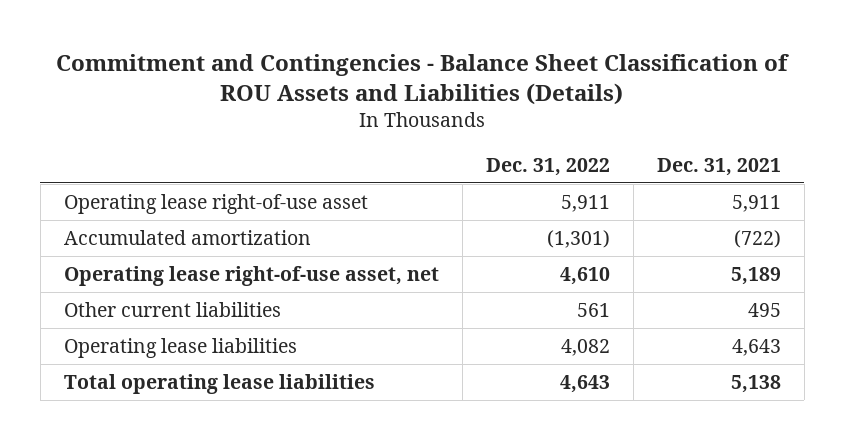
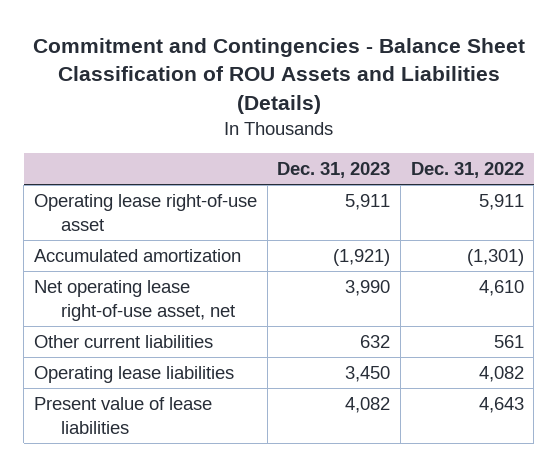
[656,157,781,176] Dec. 31, 2021 -> none
none -> [277,162,391,179] Dec. 31, 2023
[63,266,439,287] Operating lease right-of-use asset, net -> [34,279,235,321] Net operating lease right-of-use asset, net
[63,374,375,395] Total operating lease liabilities -> [34,396,213,434] Present value of lease liabilities

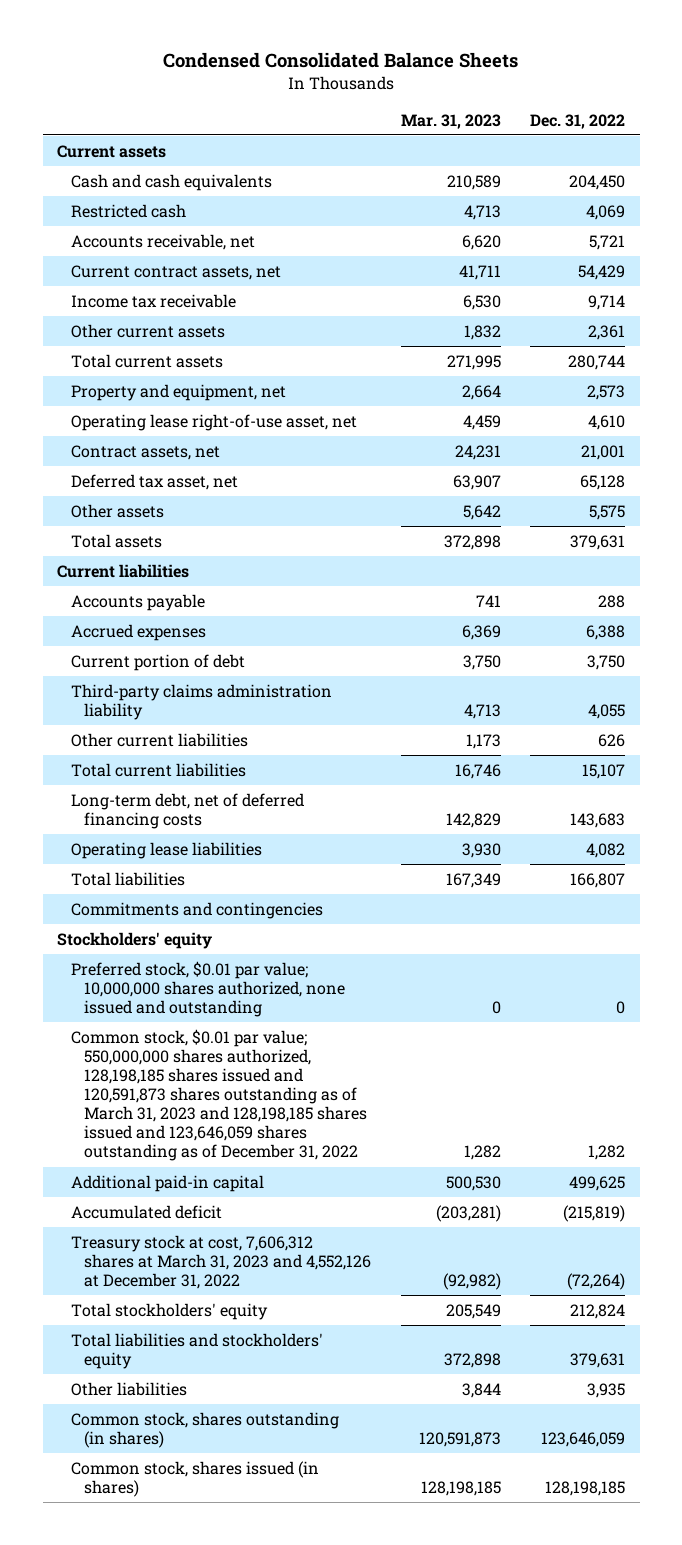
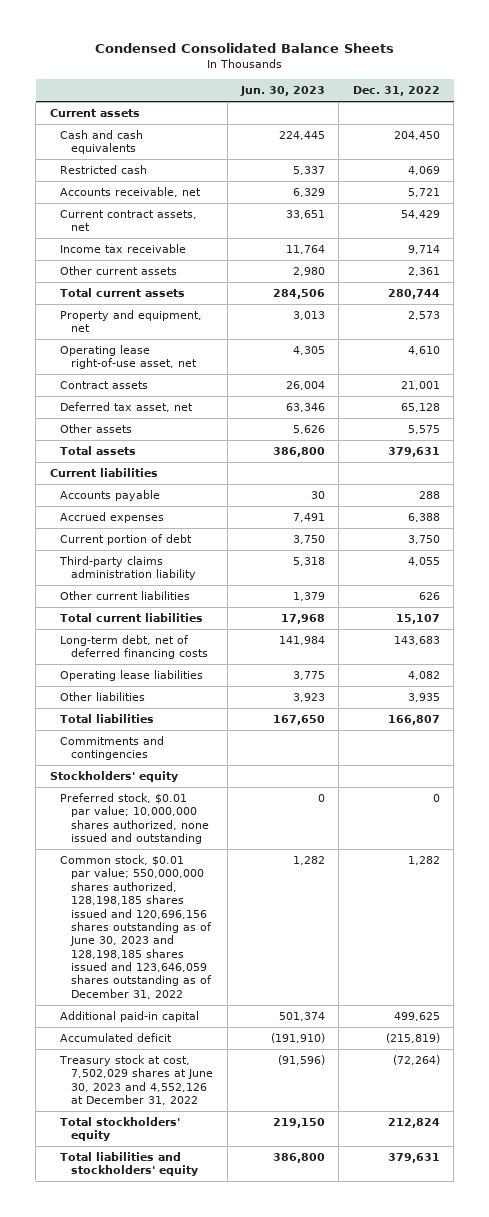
[400,113,501,129] Mar. 31, 2023 -> none
none -> [240,86,326,97] Jun. 30, 2023
[70,444,220,460] Contract assets, net -> [60,381,149,390] Contract assets
[70,1381,187,1396] Other liabilities -> [60,692,146,702] Other liabilities
[70,1028,368,1162] Common stock, $0.01 par value; 550,000,000 shares authorized, 128,198,185 shares issued and 120,591,873 shares outstanding as of March 31, 2023 and 128,198,185 shares issued and 123,646,059 shares outstanding as of December 31, 2022 -> [60,855,213,999] Common stock, $0.01 par value; 550,000,000 shares authorized, 128,198,185 shares issued and 120,696,156 shares outstanding as of June 30, 2023 and 128,198,185 shares issued and 123,646,059 shares outstanding as of December 31, 2022
[70,1234,372,1289] Treasury stock at cost, 7,606,312 shares at March 31, 2023 and 4,552,126 at December 31, 2022 -> [59,1055,214,1106] Treasury stock at cost, 7,502,029 shares at June 30, 2023 and 4,552,126 at December 31, 2022
[70,1411,339,1448] Common stock, shares outstanding (in shares) -> none
[70,1460,319,1497] Common stock, shares issued (in shares) -> none

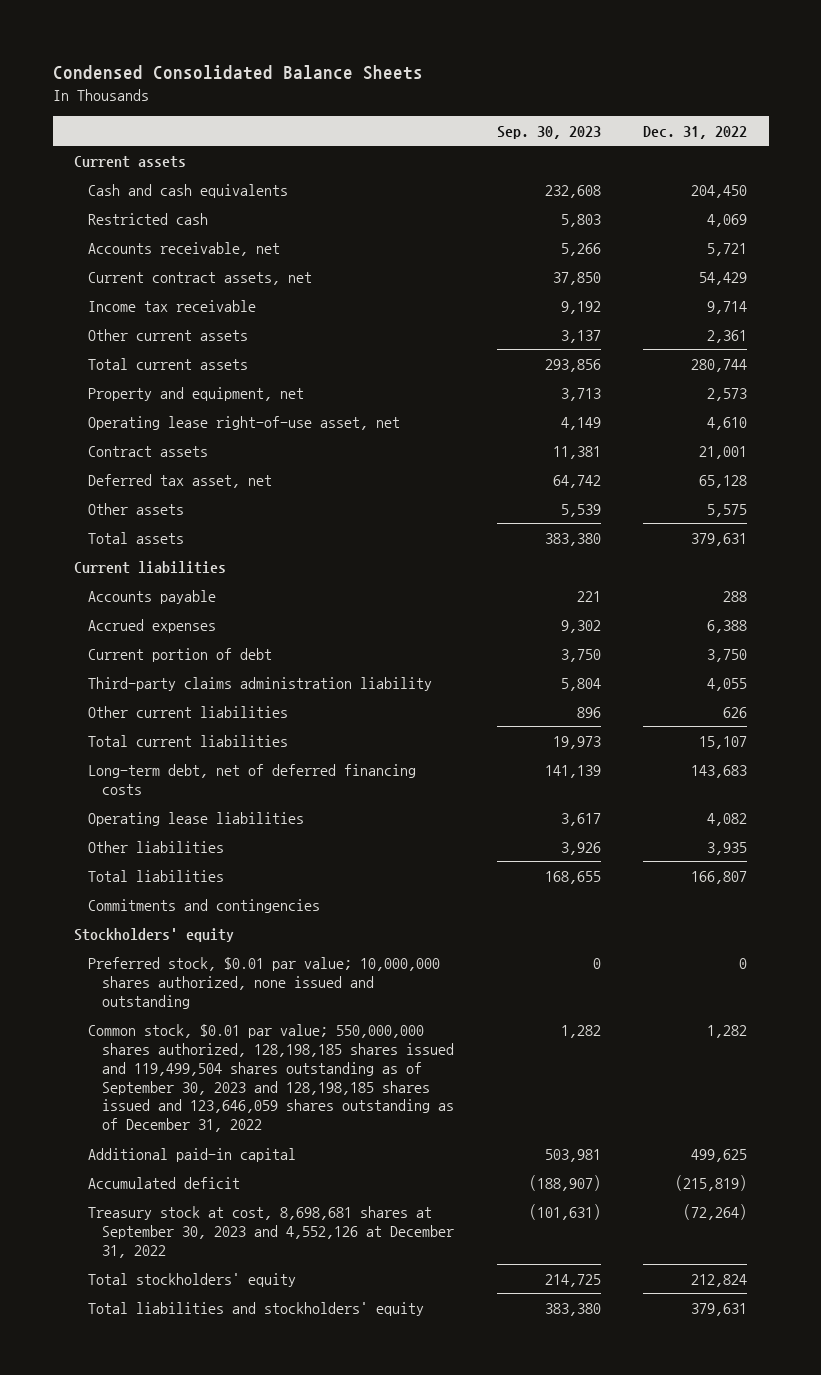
[240,86,326,97] Jun. 30, 2023 -> none
none -> [496,125,601,139] Sep. 30, 2023
[60,855,213,999] Common stock, $0.01 par value; 550,000,000 shares authorized, 128,198,185 shares issued and 120,696,156 shares outstanding as of June 30, 2023 and 128,198,185 shares issued and 123,646,059 shares outstanding as of December 31, 2022 -> [88,1023,455,1133] Common stock, $0.01 par value; 550,000,000 shares authorized, 128,198,185 shares issued and 119,499,504 shares outstanding as of September 30, 2023 and 128,198,185 shares issued and 123,646,059 shares outstanding as of December 31, 2022
[59,1055,214,1106] Treasury stock at cost, 7,502,029 shares at June 30, 2023 and 4,552,126 at December 31, 2022 -> [88,1205,455,1258] Treasury stock at cost, 8,698,681 shares at September 30, 2023 and 4,552,126 at December 31, 2022

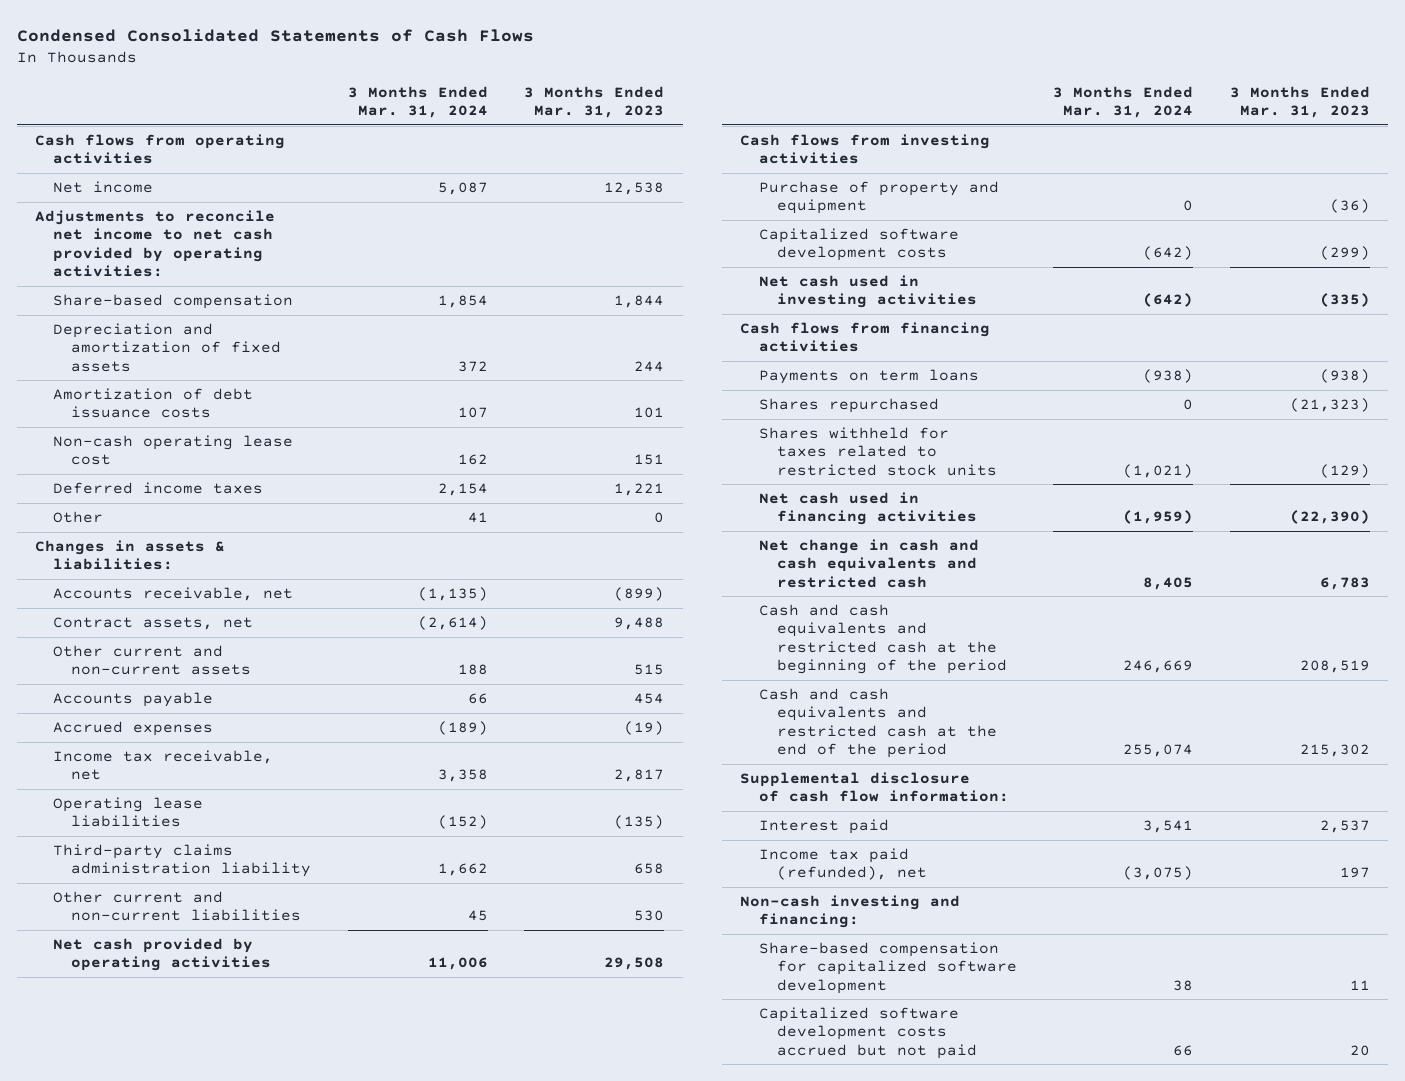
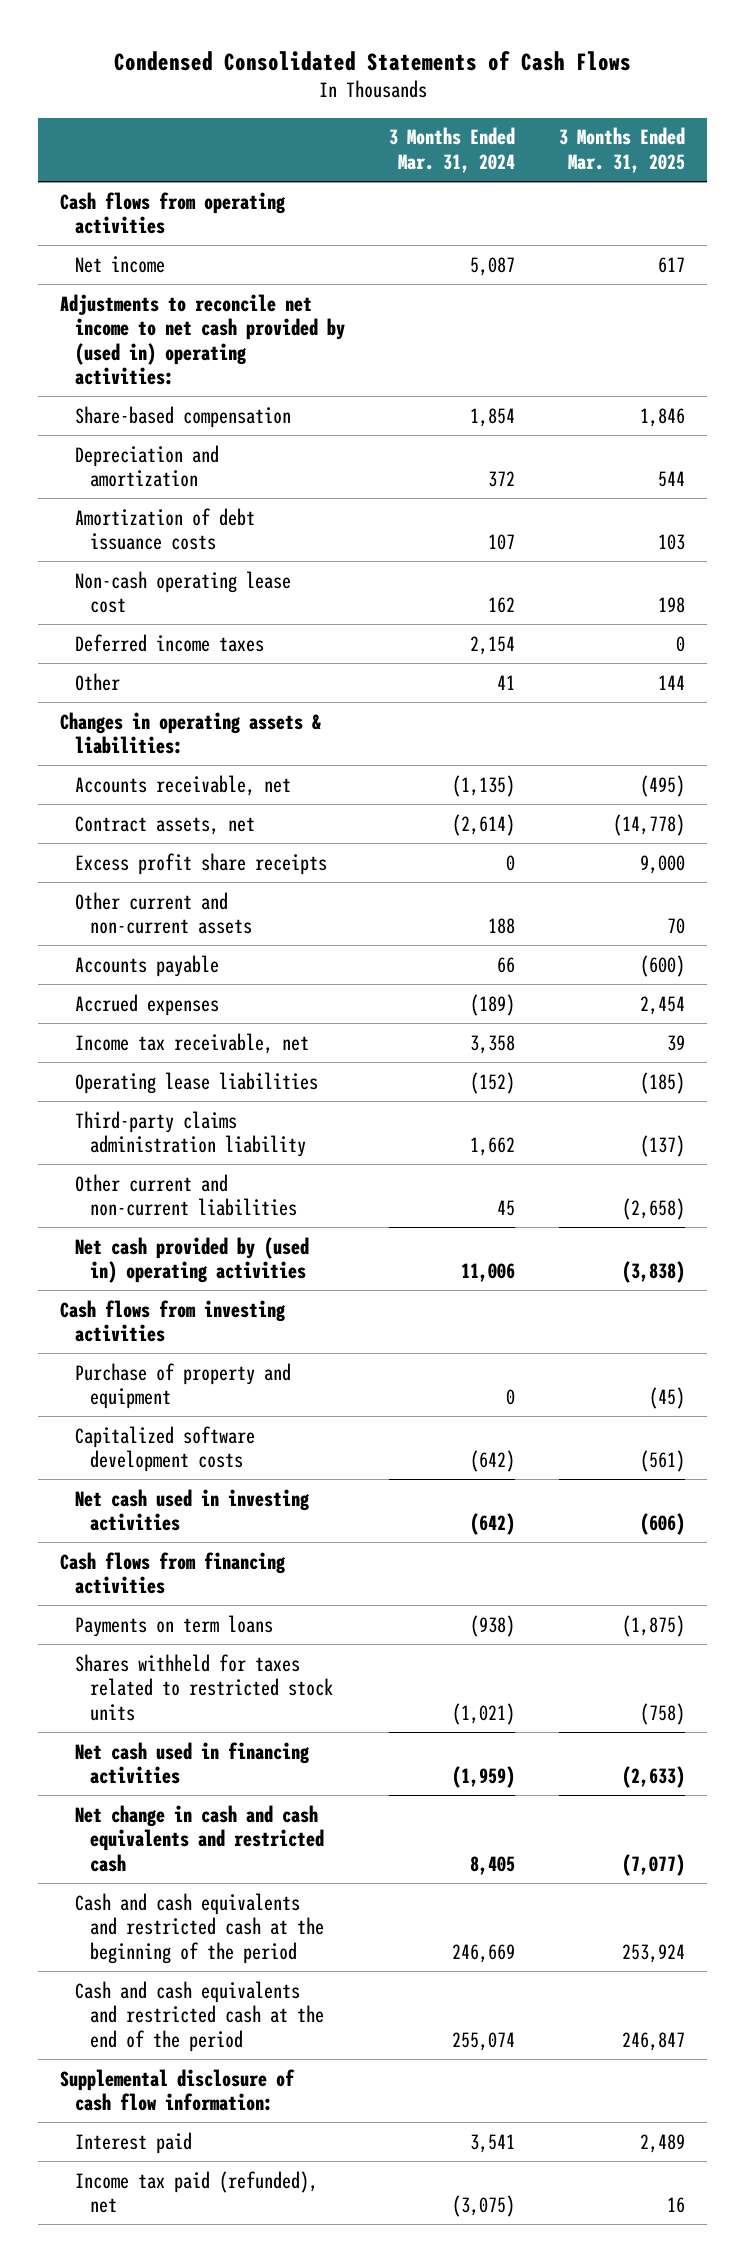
[524,85,665,119] 3 Months Ended Mar. 31, 2023 -> none
none -> [559,127,686,173] 3 Months Ended Mar. 31, 2025
[34,209,275,277] Adjustments to reconcile net income to net cash provided by operating activities: -> [60,293,346,385] Adjustments to reconcile net income to net cash provided by (used in) operating activities:
[52,322,282,372] Depreciation and amortization of fixed assets -> [75,444,220,488] Depreciation and amortization
[34,539,225,571] Changes in assets & liabilities: -> [60,711,322,755] Changes in operating assets & liabilities:
none -> [75,852,328,875] Excess profit share receipts
[52,937,272,972] Net cash provided by operating activities -> [75,1236,310,1284] Net cash provided by (used in) operating activities
[758,397,939,413] Shares repurchased -> none
[740,894,961,929] Non-cash investing and financing: -> none
[758,941,1017,994] Share-based compensation for capitalized software development -> none
[758,1006,977,1059] Capitalized software development costs accrued but not paid -> none

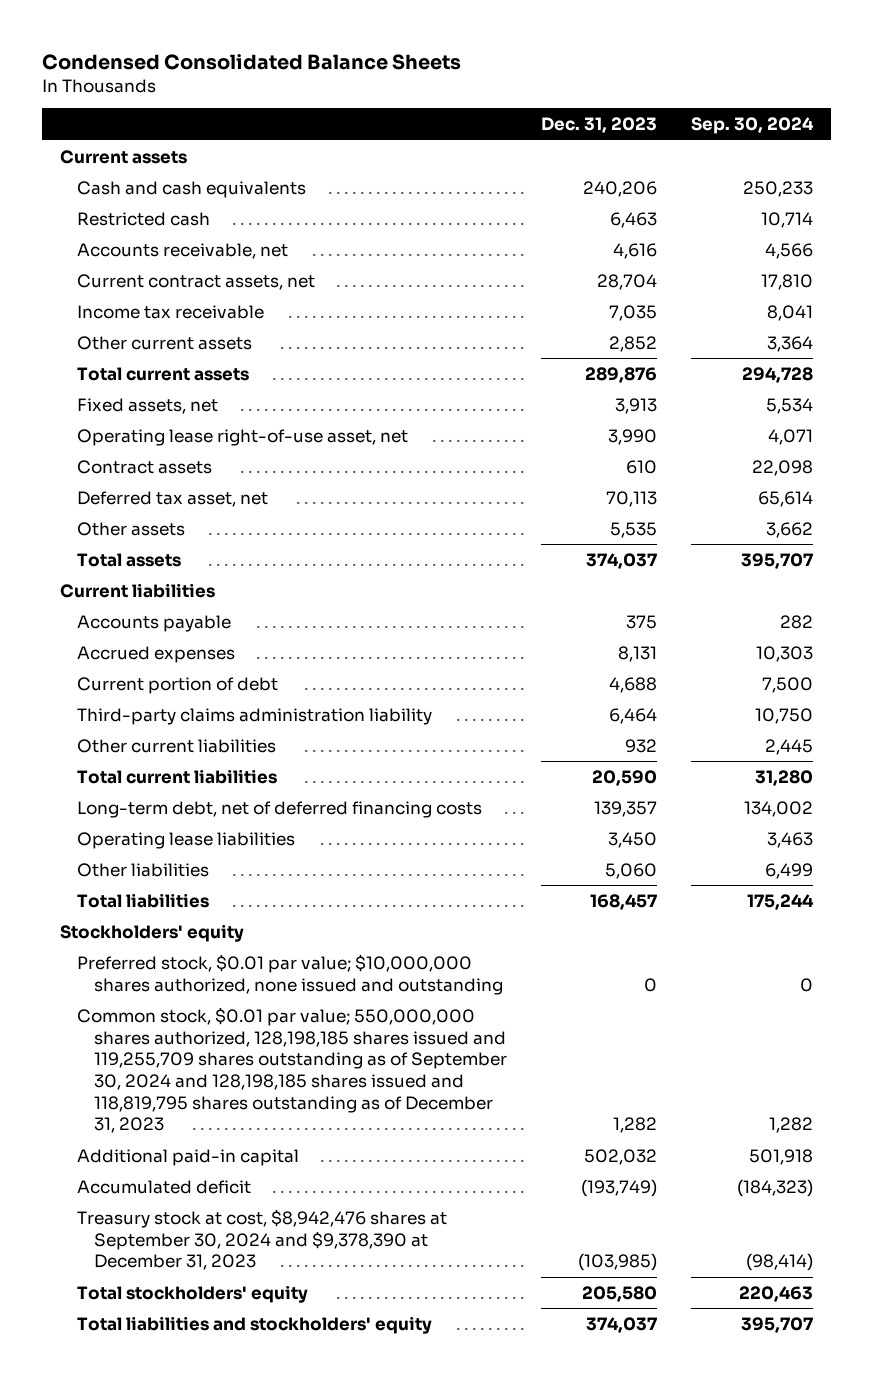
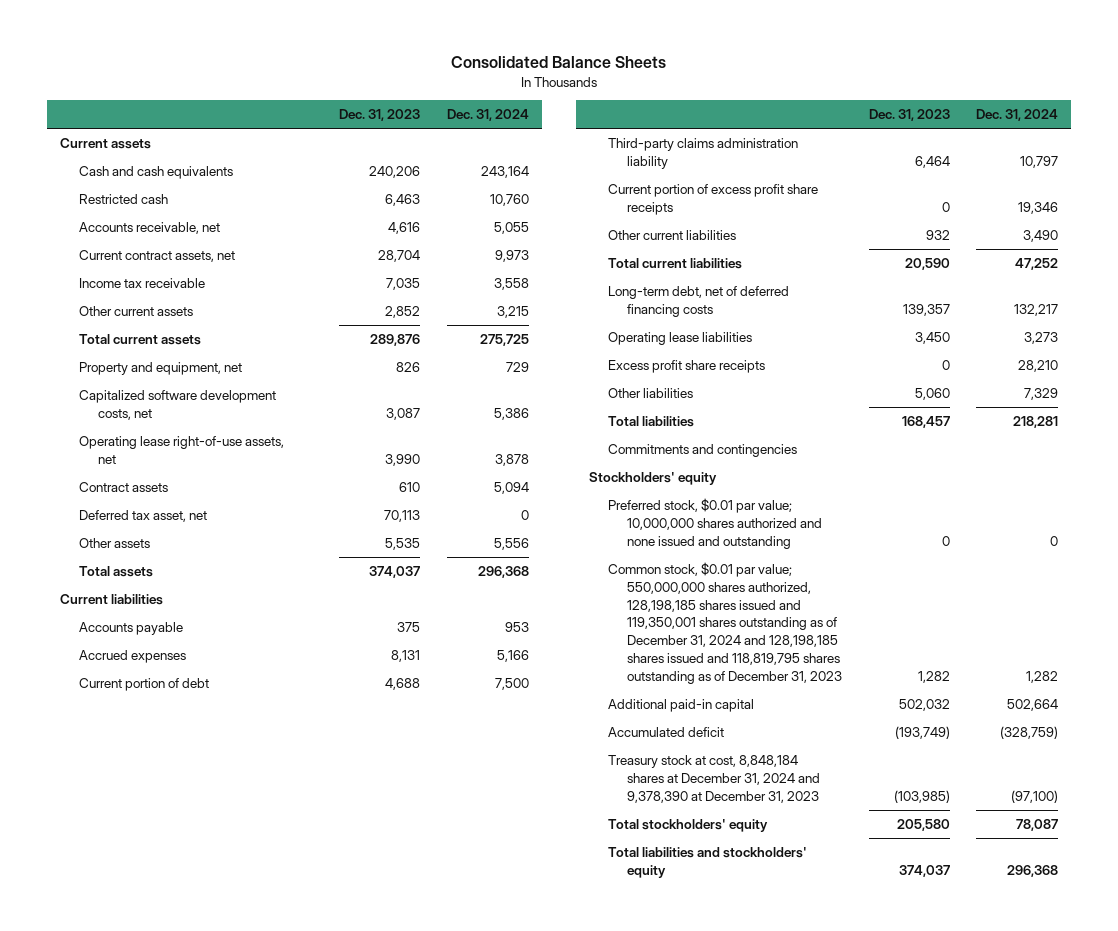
[42,53,462,70] Condensed Consolidated Balance Sheets -> [451,56,667,69] Consolidated Balance Sheets
[691,117,815,135] Sep. 30, 2024 -> none
none -> [446,109,529,122] Dec. 31, 2024
[76,397,218,414] Fixed assets, net -> none
none -> [78,362,242,376] Property and equipment, net
none -> [78,390,276,420] Capitalized software development costs, net
[76,428,408,446] Operating lease right-of-use asset, net -> [78,436,284,464] Operating lease right-of-use assets, net
none -> [608,184,819,215] Current portion of excess profit share receipts
none -> [608,360,766,374] Excess profit share receipts
none -> [608,444,798,458] Commitments and contingencies
[76,953,503,995] Preferred stock, $0.01 par value; $10,000,000 shares authorized, none issued and outstanding -> [608,498,823,549] Preferred stock, $0.01 par value; 10,000,000 shares authorized and none issued and outstanding
[76,1006,507,1134] Common stock, $0.01 par value; 550,000,000 shares authorized, 128,198,185 shares issued and 119,255,709 shares outstanding as of September 30, 2024 and 128,198,185 shares issued and 118,819,795 shares outstanding as of December 31, 2023 -> [608,562,843,684] Common stock, $0.01 par value; 550,000,000 shares authorized, 128,198,185 shares issued and 119,350,001 shares outstanding as of December 31, 2024 and 128,198,185 shares issued and 118,819,795 shares outstanding as of December 31, 2023
[76,1208,447,1271] Treasury stock at cost, $8,942,476 shares at September 30, 2024 and $9,378,390 at December 31, 2023 -> [608,755,821,803] Treasury stock at cost, 8,848,184 shares at December 31, 2024 and 9,378,390 at December 31, 2023

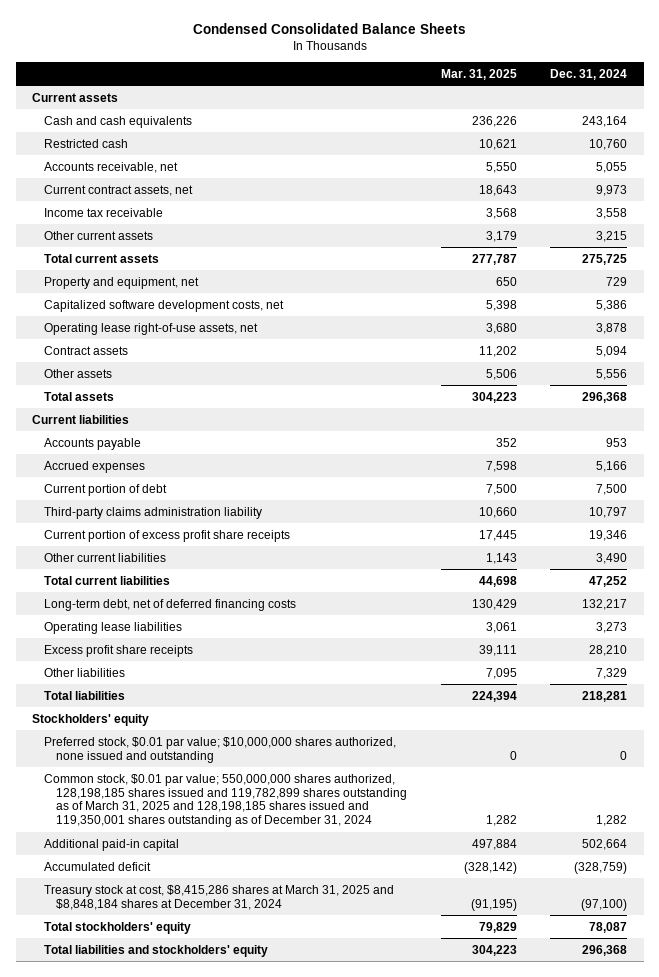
[451,56,667,69] Consolidated Balance Sheets -> [192,23,466,35] Condensed Consolidated Balance Sheets
[339,109,421,122] Dec. 31, 2023 -> none
none -> [440,68,517,80] Mar. 31, 2025
[78,510,207,523] Deferred tax asset, net -> none
[608,444,798,458] Commitments and contingencies -> none
[608,498,823,549] Preferred stock, $0.01 par value; 10,000,000 shares authorized and none issued and outstanding -> [44,736,397,763] Preferred stock, $0.01 par value; $10,000,000 shares authorized, none issued and outstanding
[608,562,843,684] Common stock, $0.01 par value; 550,000,000 shares authorized, 128,198,185 shares issued and 119,350,001 shares outstanding as of December 31, 2024 and 128,198,185 shares issued and 118,819,795 shares outstanding as of December 31, 2023 -> [44,773,408,828] Common stock, $0.01 par value; 550,000,000 shares authorized, 128,198,185 shares issued and 119,782,899 shares outstanding as of March 31, 2025 and 128,198,185 shares issued and 119,350,001 shares outstanding as of December 31, 2024
[608,755,821,803] Treasury stock at cost, 8,848,184 shares at December 31, 2024 and 9,378,390 at December 31, 2023 -> [44,884,395,910] Treasury stock at cost, $8,415,286 shares at March 31, 2025 and $8,848,184 shares at December 31, 2024

